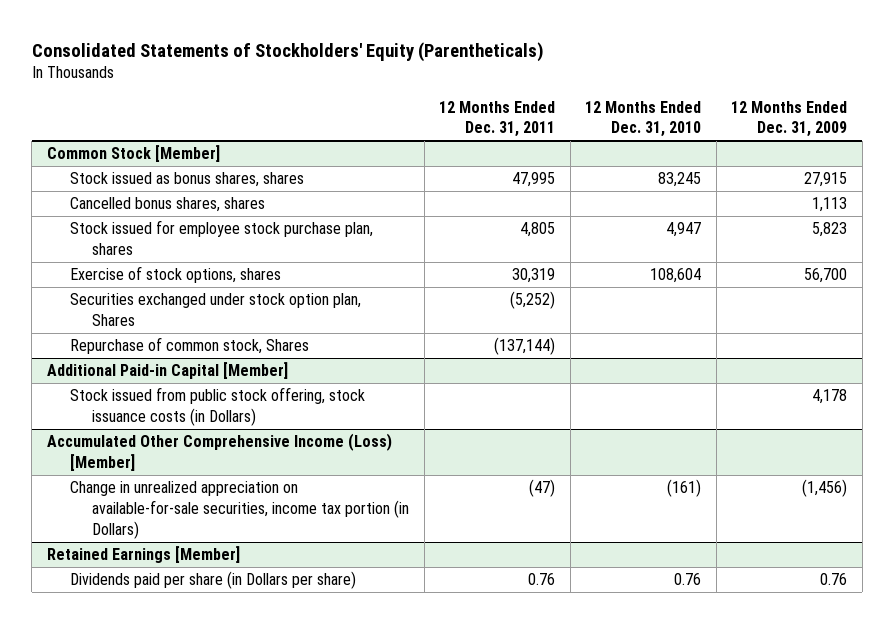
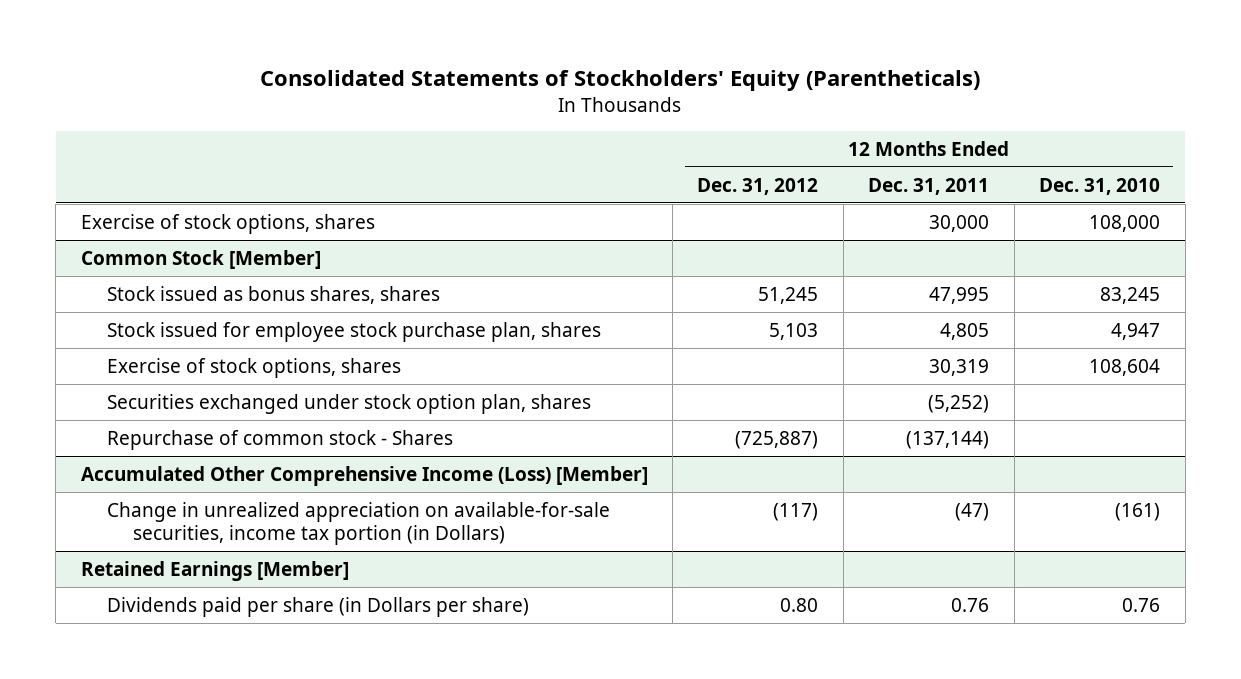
[731,100,848,138] 12 Months Ended Dec. 31, 2009 -> none
none -> [697,177,819,195] Dec. 31, 2012
none -> [80,213,375,234] Exercise of stock options, shares
[69,197,265,213] Cancelled bonus shares, shares -> none
[46,362,288,380] Additional Paid-in Capital [Member] -> none
[69,387,365,427] Stock issued from public stock offering, stock issuance costs (in Dollars) -> none
[69,293,361,327] Securities exchanged under stock option plan, Shares -> [107,393,592,414] Securities exchanged under stock option plan, shares
[69,337,309,355] Repurchase of common stock, Shares -> [107,429,454,450] Repurchase of common stock - Shares

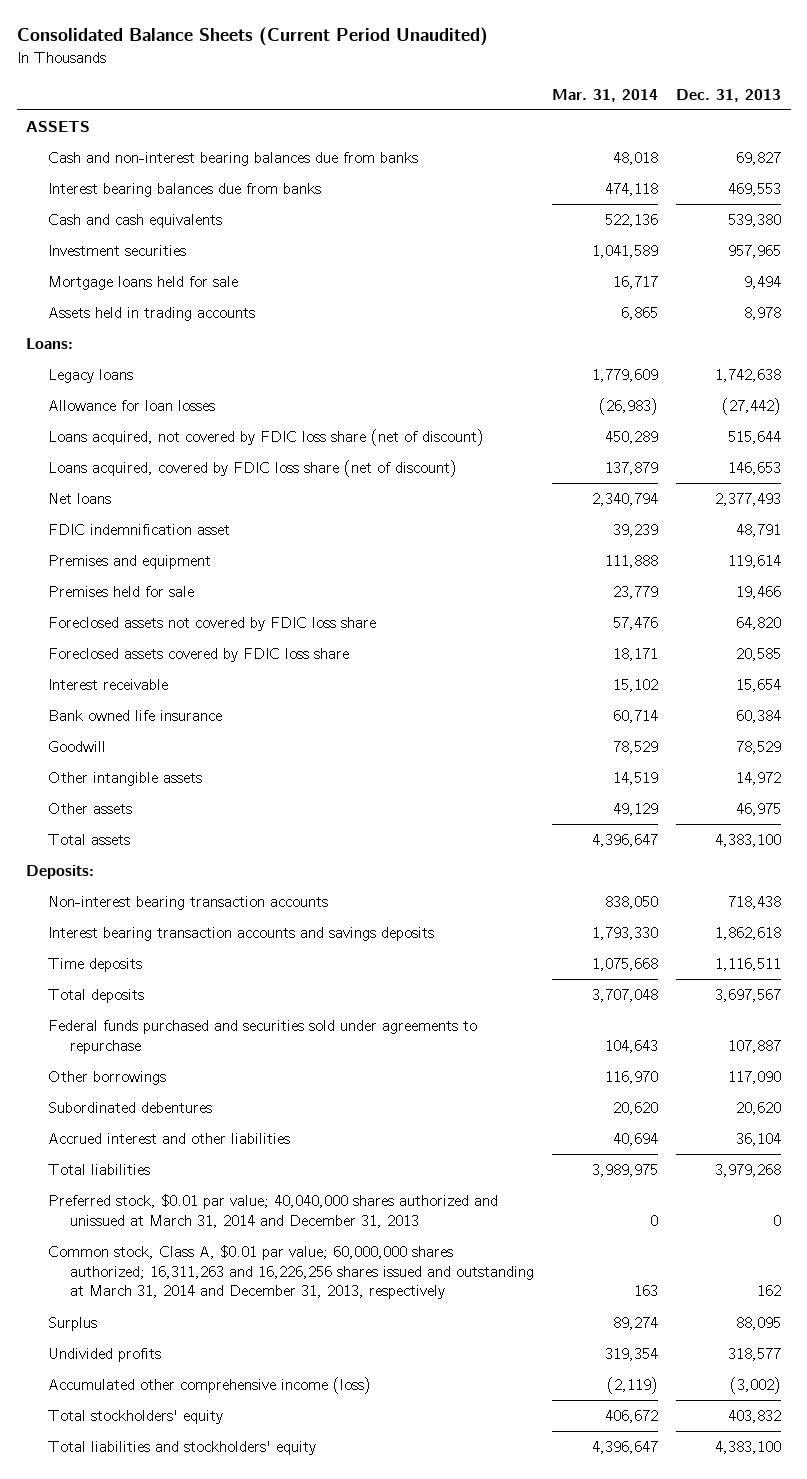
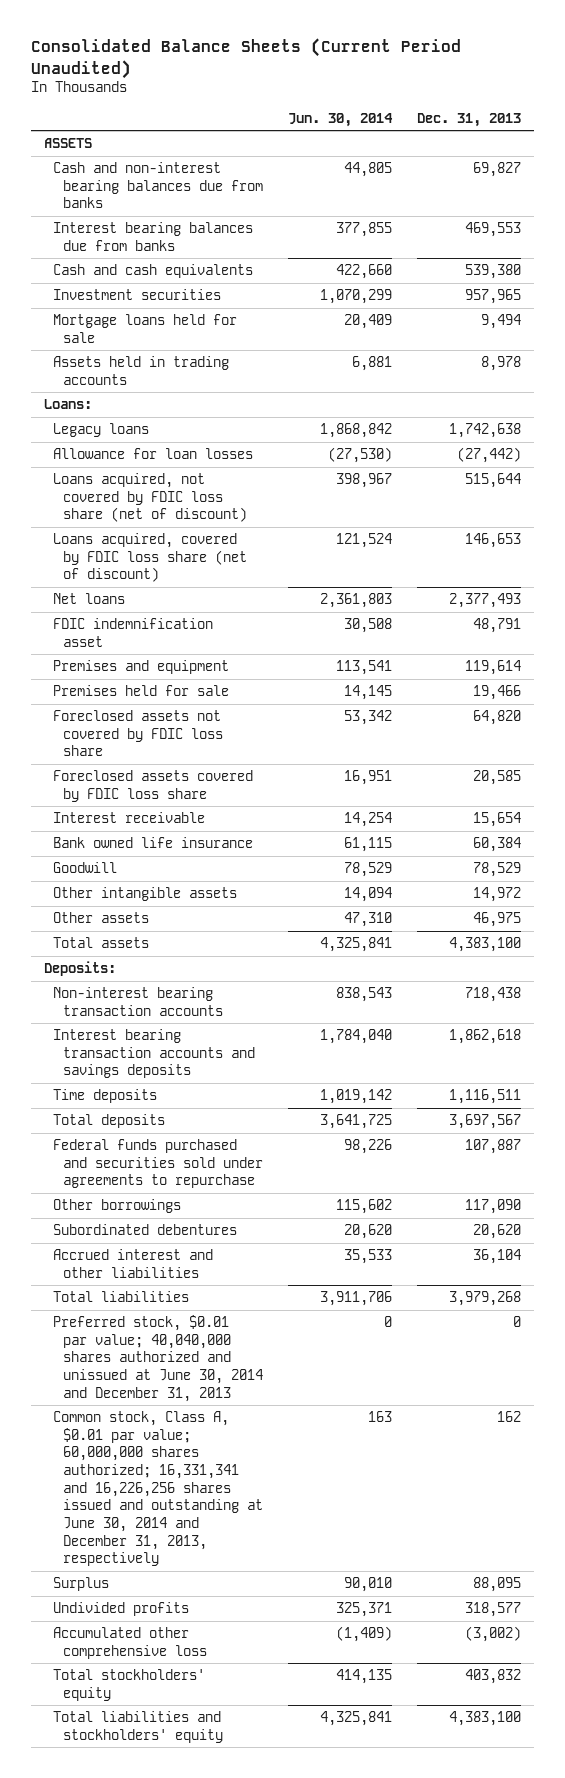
[552,88,659,102] Mar. 31, 2014 -> none
none -> [287,112,393,127] Jun. 30, 2014
[47,1194,498,1228] Preferred stock, $0.01 par value; 40,040,000 shares authorized and unissued at March 31, 2014 and December 31, 2013 -> [53,1315,263,1402] Preferred stock, $0.01 par value; 40,040,000 shares authorized and unissued at June 30, 2014 and December 31, 2013
[47,1245,534,1300] Common stock, Class A, $0.01 par value; 60,000,000 shares authorized; 16,311,263 and 16,226,256 shares issued and outstanding at March 31, 2014 and December 31, 2013, respectively -> [53,1411,263,1567] Common stock, Class A, $0.01 par value; 60,000,000 shares authorized; 16,331,341 and 16,226,256 shares issued and outstanding at June 30, 2014 and December 31, 2013, respectively
[47,1377,371,1395] Accumulated other comprehensive income (loss) -> [53,1627,207,1659] Accumulated other comprehensive loss

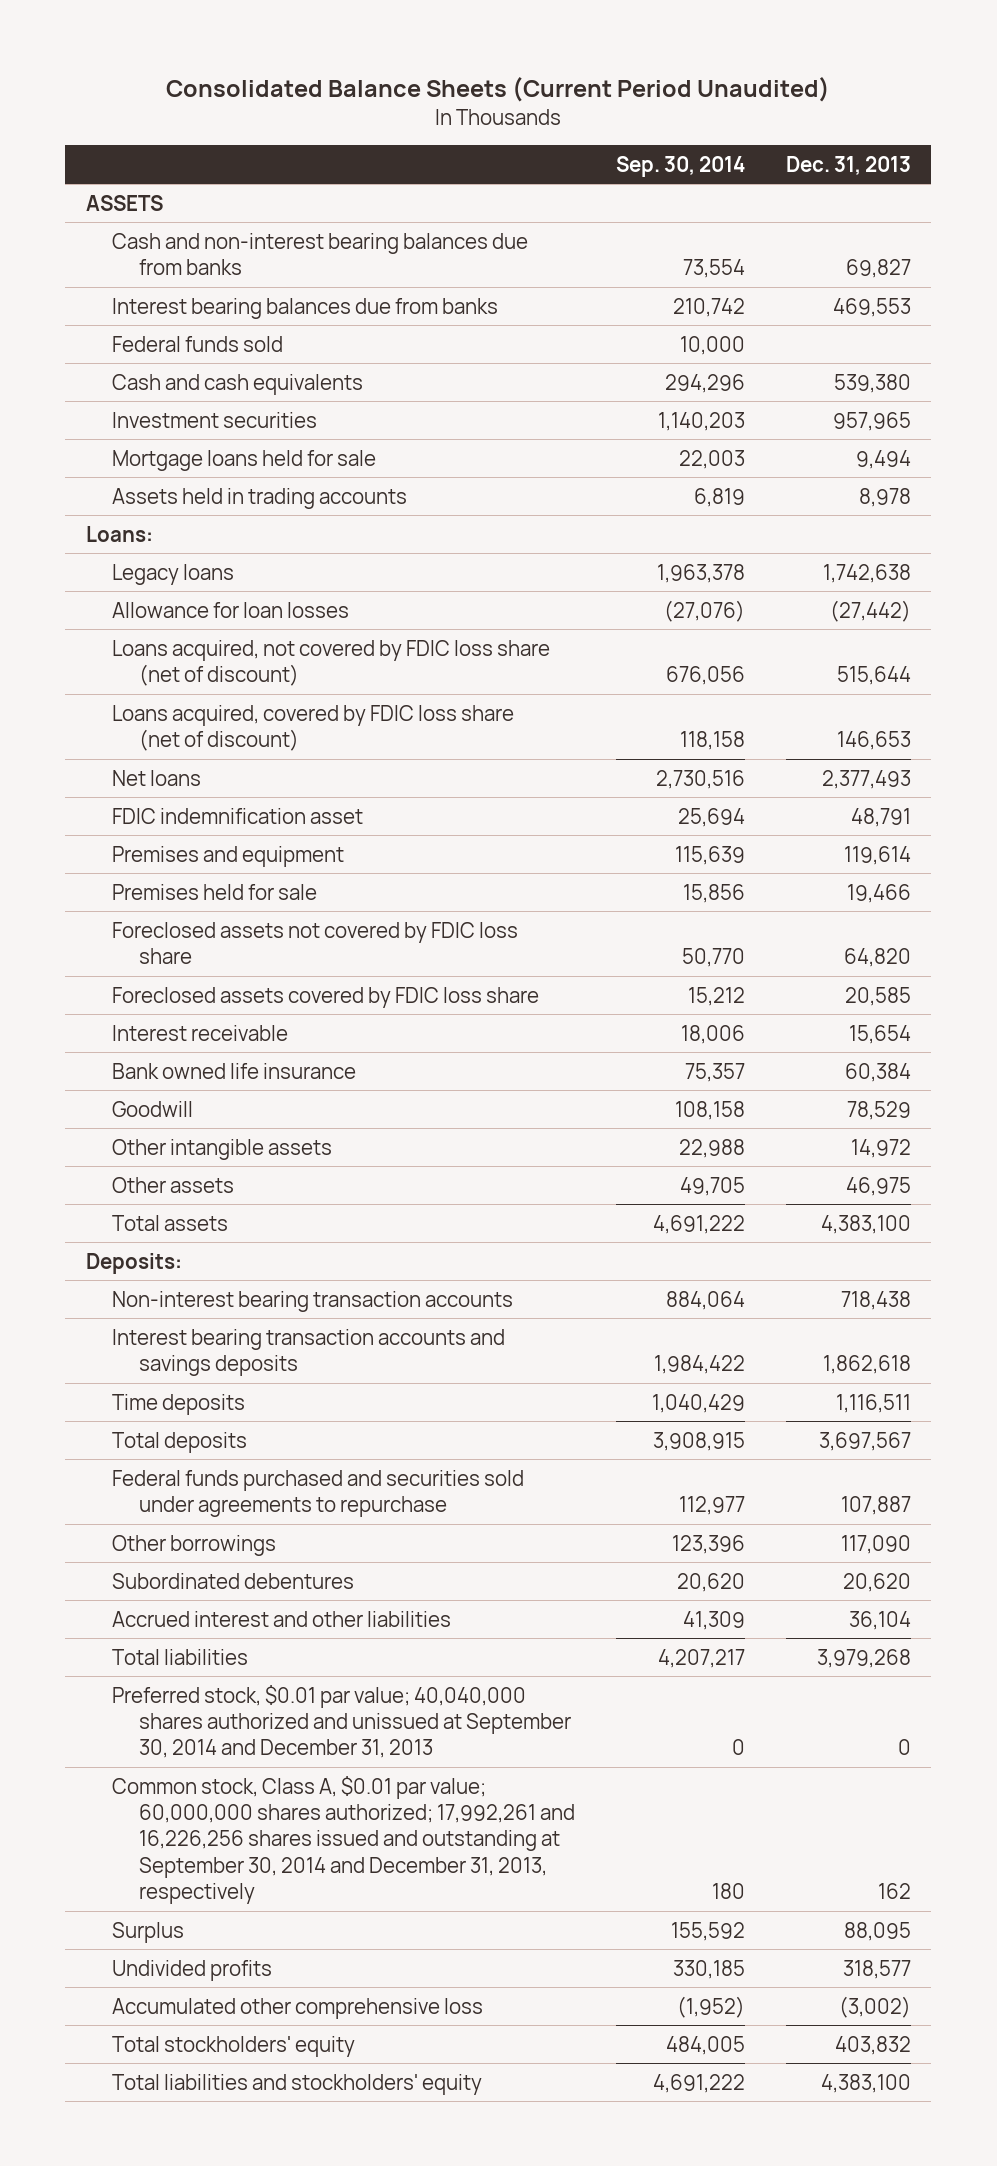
[287,112,393,127] Jun. 30, 2014 -> none
none -> [616,155,746,177] Sep. 30, 2014
none -> [112,335,284,352] Federal funds sold
[53,1315,263,1402] Preferred stock, $0.01 par value; 40,040,000 shares authorized and unissued at June 30, 2014 and December 31, 2013 -> [112,1684,572,1759] Preferred stock, $0.01 par value; 40,040,000 shares authorized and unissued at September 30, 2014 and December 31, 2013
[53,1411,263,1567] Common stock, Class A, $0.01 par value; 60,000,000 shares authorized; 16,331,341 and 16,226,256 shares issued and outstanding at June 30, 2014 and December 31, 2013, respectively -> [112,1775,576,1905] Common stock, Class A, $0.01 par value; 60,000,000 shares authorized; 17,992,261 and 16,226,256 shares issued and outstanding at September 30, 2014 and December 31, 2013, respectively

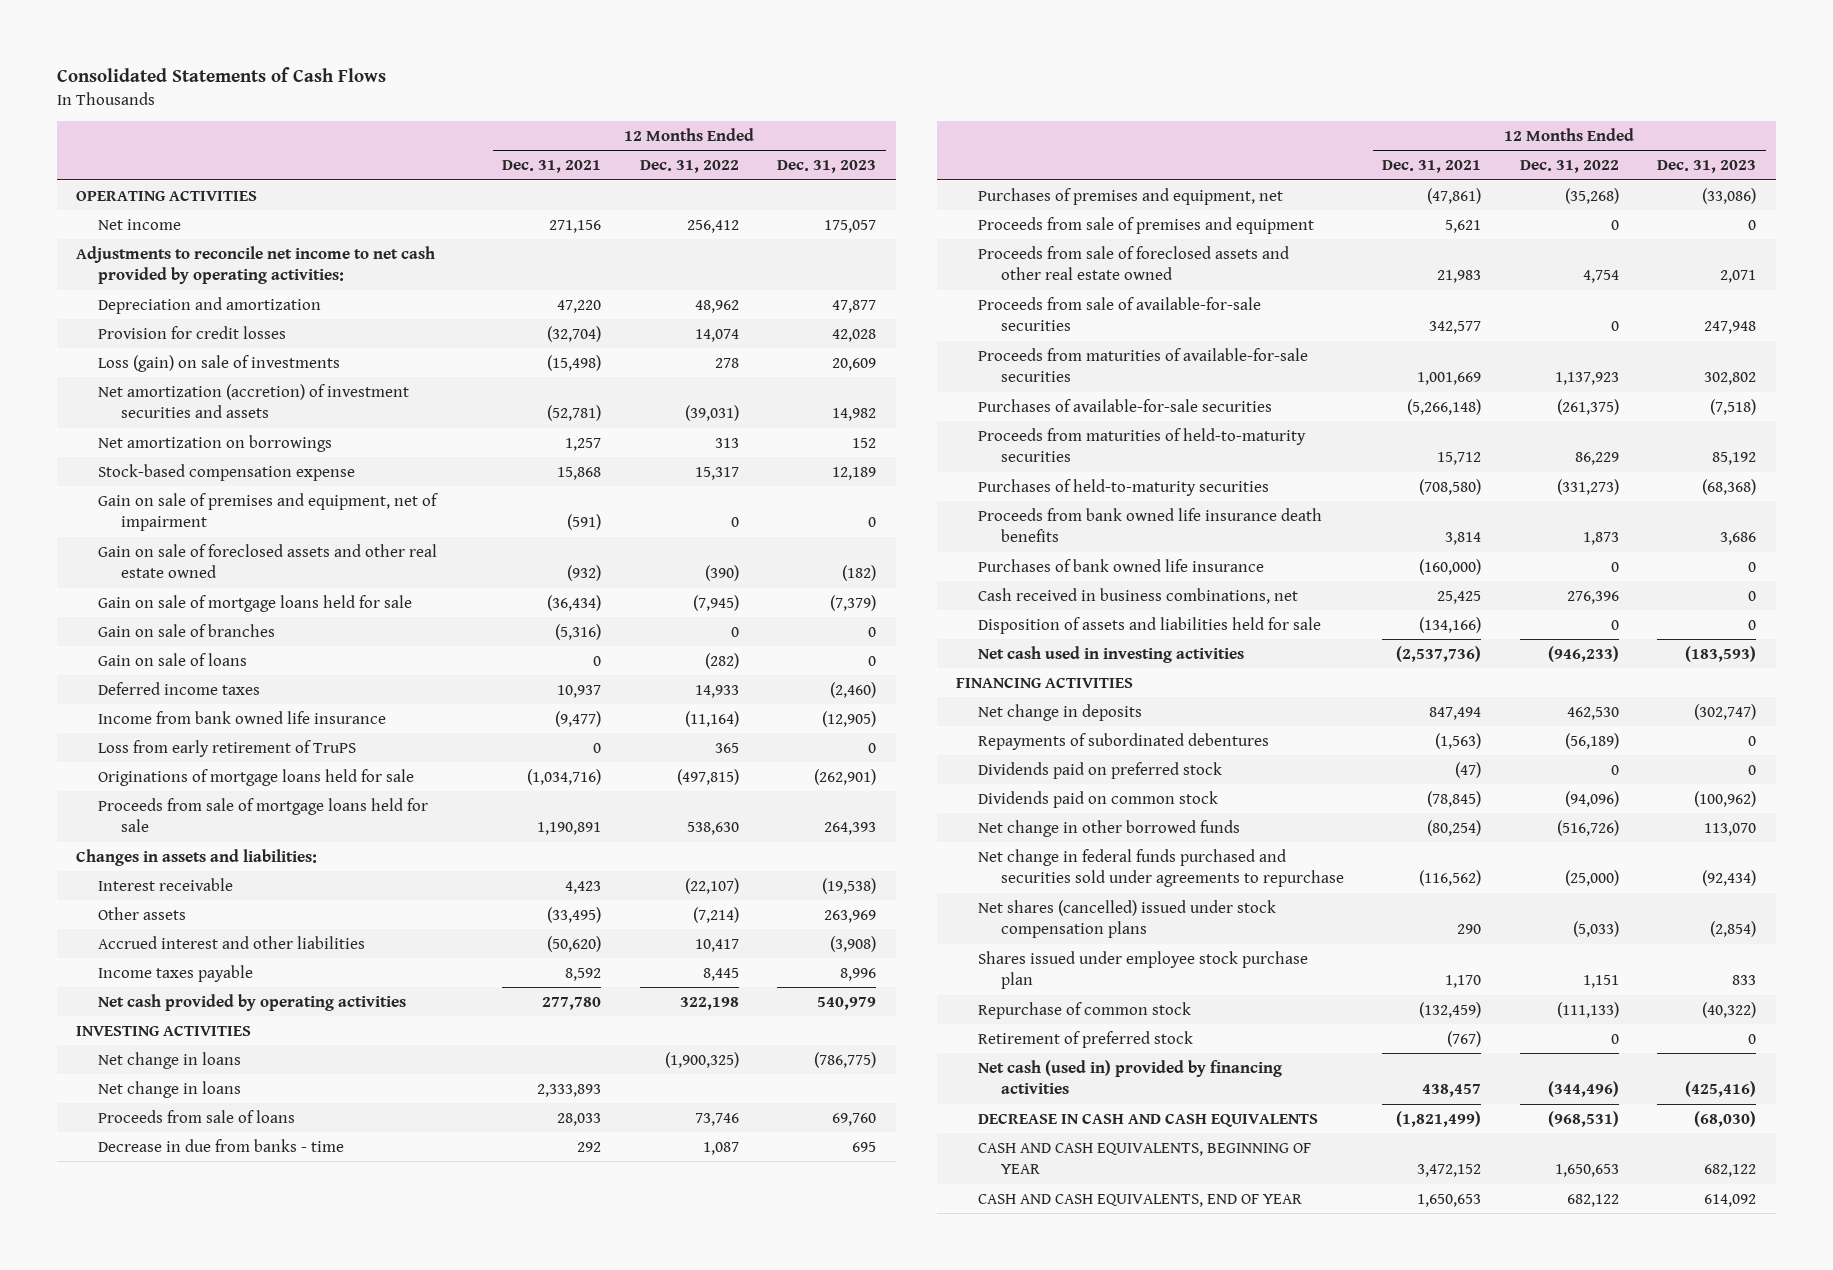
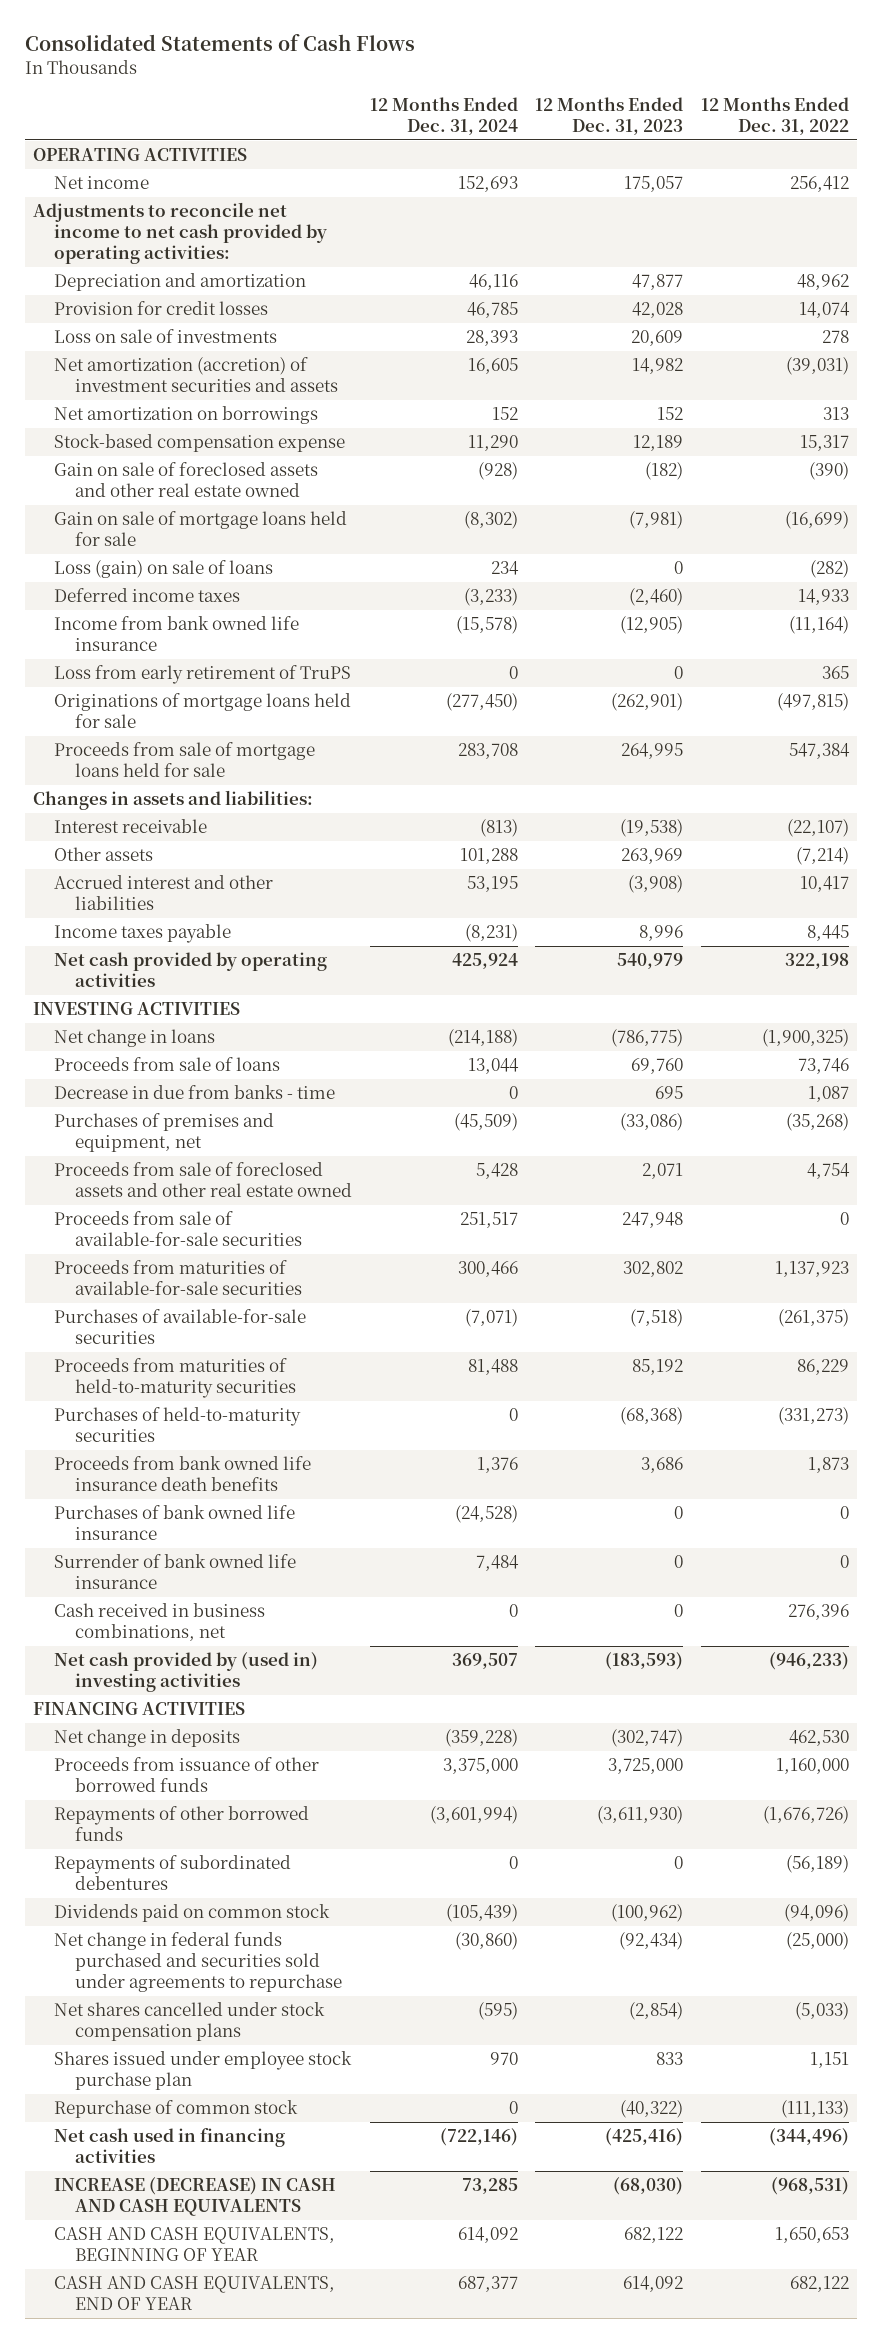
[502,160,602,174] Dec. 31, 2021 -> none
none -> [369,96,518,135] 12 Months Ended Dec. 31, 2024
[98,354,341,372] Loss (gain) on sale of investments -> [54,329,278,344] Loss on sale of investments
[98,492,439,532] Gain on sale of premises and equipment, net of impairment -> none
[98,623,276,637] Gain on sale of branches -> none
[692,594,739,611] (7,945) -> [784,511,849,530] (16,699)
[830,594,877,611] (7,379) -> [629,511,684,530] (7,981)
[98,652,248,666] Gain on sale of loans -> [54,560,274,579] Loss (gain) on sale of loans
[686,822,739,836] 538,630 -> [788,743,850,760] 547,384
[824,822,877,836] 264,393 -> [621,743,684,760] 264,995
[98,1080,242,1098] Net change in loans -> none
[978,216,1315,234] Proceeds from sale of premises and equipment -> none
none -> [54,1554,297,1590] Surrender of bank owned life insurance
[978,616,1322,634] Disposition of assets and liabilities held for sale -> none
[978,645,1245,663] Net cash used in investing activities -> [54,1652,319,1693] Net cash provided by (used in) investing activities
none -> [54,1757,320,1793] Proceeds from issuance of other borrowed funds
none -> [54,1806,310,1842] Repayments of other borrowed funds
[978,761,1223,779] Dividends paid on preferred stock -> none
[978,819,1241,837] Net change in other borrowed funds -> none
[978,899,1277,939] Net shares (cancelled) issued under stock compensation plans -> [54,2002,326,2042] Net shares cancelled under stock compensation plans
[978,1030,1194,1048] Retirement of preferred stock -> none
[978,1059,1283,1095] Net cash (used in) provided by financing activities -> [54,2128,286,2164] Net cash used in financing activities
[978,1112,1319,1127] DECREASE IN CASH AND CASH EQUIVALENTS -> [54,2177,337,2217] INCREASE (DECREASE) IN CASH AND CASH EQUIVALENTS

